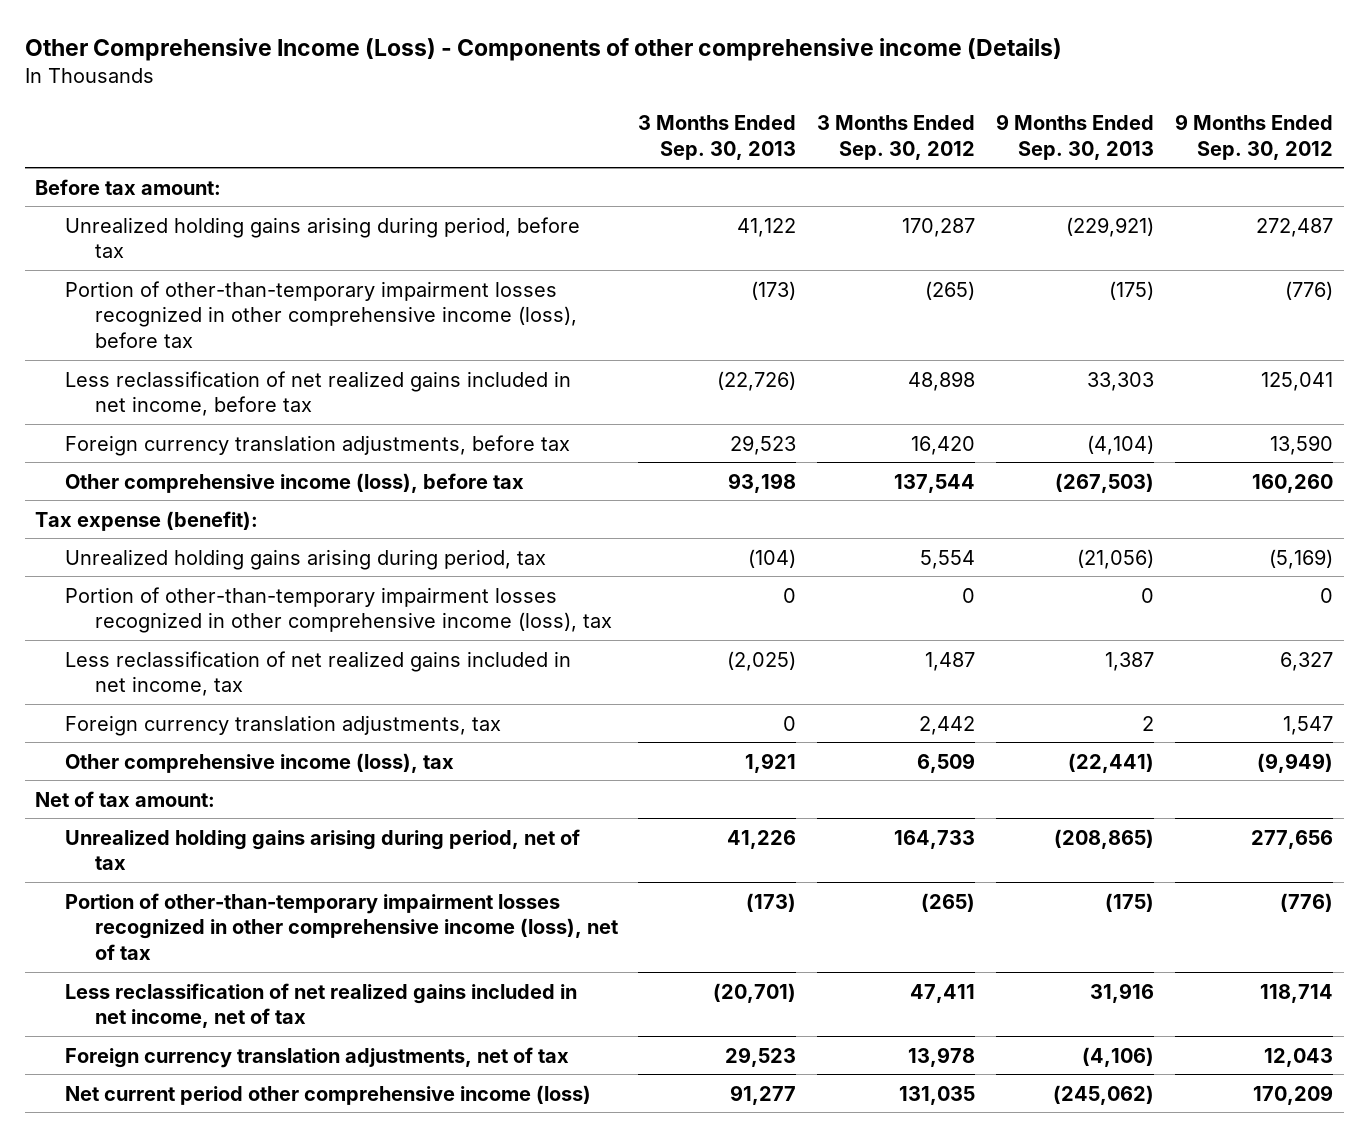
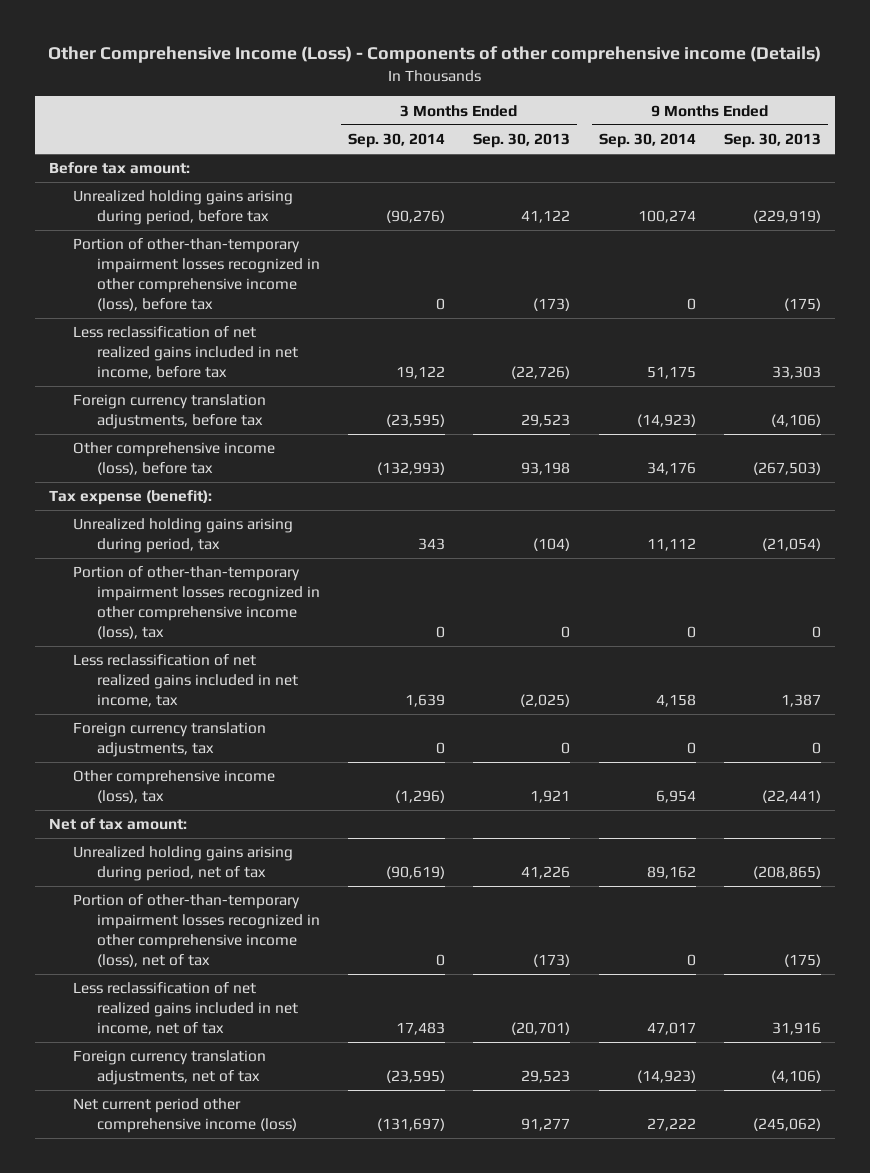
[817,114,976,160] 3 Months Ended Sep. 30, 2012 -> none
[1175,113,1334,160] 9 Months Ended Sep. 30, 2012 -> none
none -> [347,133,445,149] Sep. 30, 2014
none -> [598,133,696,149] Sep. 30, 2014
[1066,216,1155,237] (229,921) -> [752,210,821,224] (229,919)
[1087,434,1155,455] (4,104) -> [770,414,821,428] (4,106)
[1077,548,1155,569] (21,056) -> [761,538,821,552] (21,054)
[1142,715,1155,731] 2 -> [811,742,821,755] 0

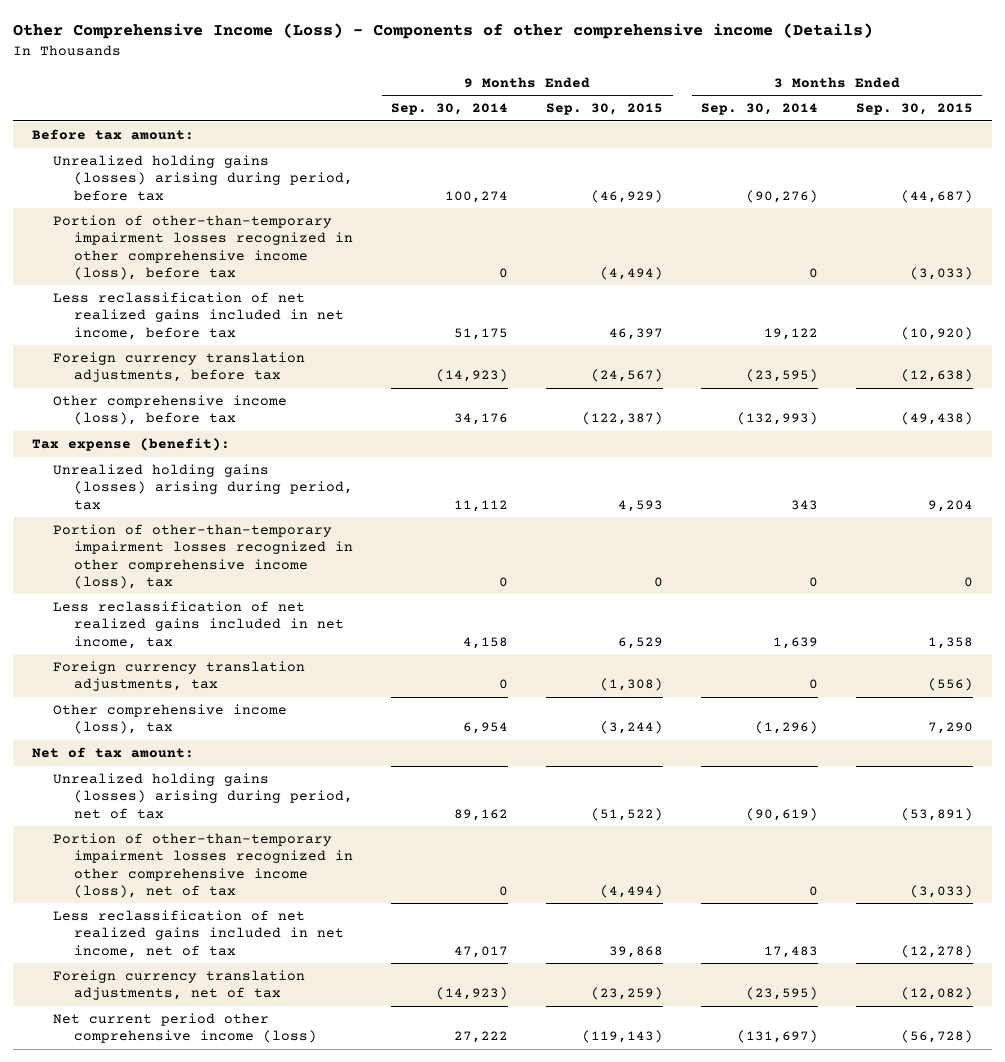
[473,133,571,149] Sep. 30, 2013 -> none
[723,133,821,149] Sep. 30, 2013 -> none
none -> [546,103,664,116] Sep. 30, 2015
none -> [855,103,973,116] Sep. 30, 2015
[72,190,293,226] Unrealized holding gains arising during period, before tax -> [53,155,354,201] Unrealized holding gains (losses) arising during period, before tax
[72,518,293,554] Unrealized holding gains arising during period, tax -> [53,464,354,510] Unrealized holding gains (losses) arising during period, tax
[72,846,293,882] Unrealized holding gains arising during period, net of tax -> [53,773,354,819] Unrealized holding gains (losses) arising during period, net of tax

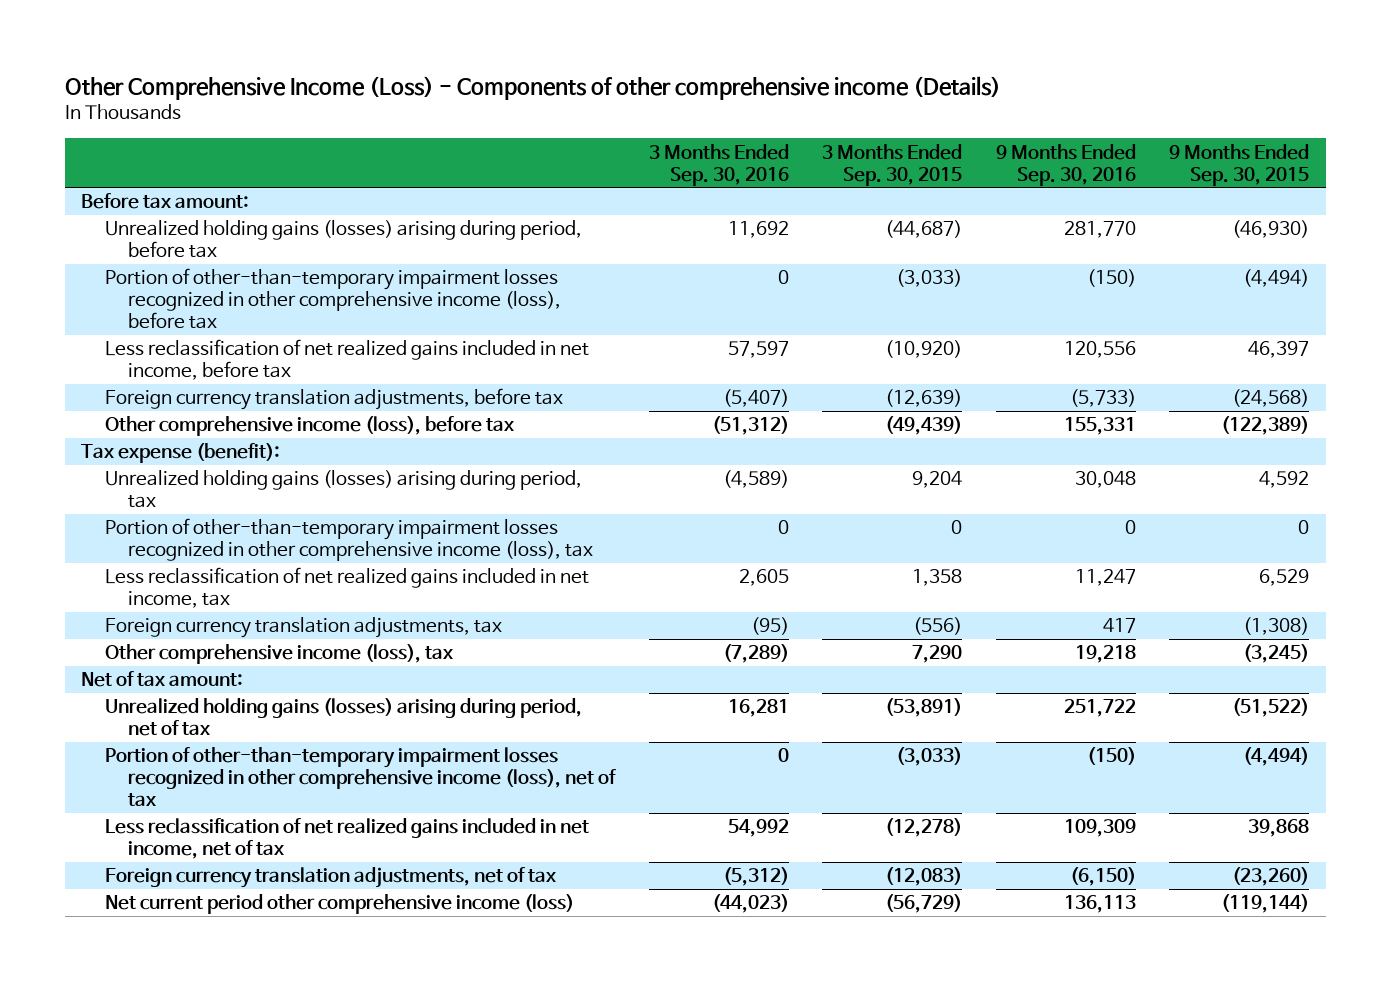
[391,103,509,116] Sep. 30, 2014 -> none
[701,103,819,116] Sep. 30, 2014 -> none
none -> [648,143,789,186] 3 Months Ended Sep. 30, 2016
none -> [995,143,1136,186] 9 Months Ended Sep. 30, 2016
[591,189,664,203] (46,929) -> [1232,220,1310,239] (46,930)
[591,369,664,383] (24,567) -> [1232,389,1310,408] (24,568)
[900,369,973,383] (12,638) -> [885,389,963,408] (12,639)
[582,412,664,426] (122,387) -> [1221,416,1310,436] (122,389)
[900,412,973,426] (49,438) -> [885,416,963,436] (49,439)
[618,499,664,512] 4,593 -> [1259,471,1310,489] 4,592
[600,721,664,735] (3,244) -> [1243,644,1310,664] (3,245)
[591,987,664,1001] (23,259) -> [1232,867,1310,887] (23,260)
[900,987,973,1001] (12,082) -> [885,867,963,887] (12,083)
[582,1030,664,1044] (119,143) -> [1221,894,1310,914] (119,144)
[900,1030,973,1044] (56,728) -> [885,894,963,914] (56,729)

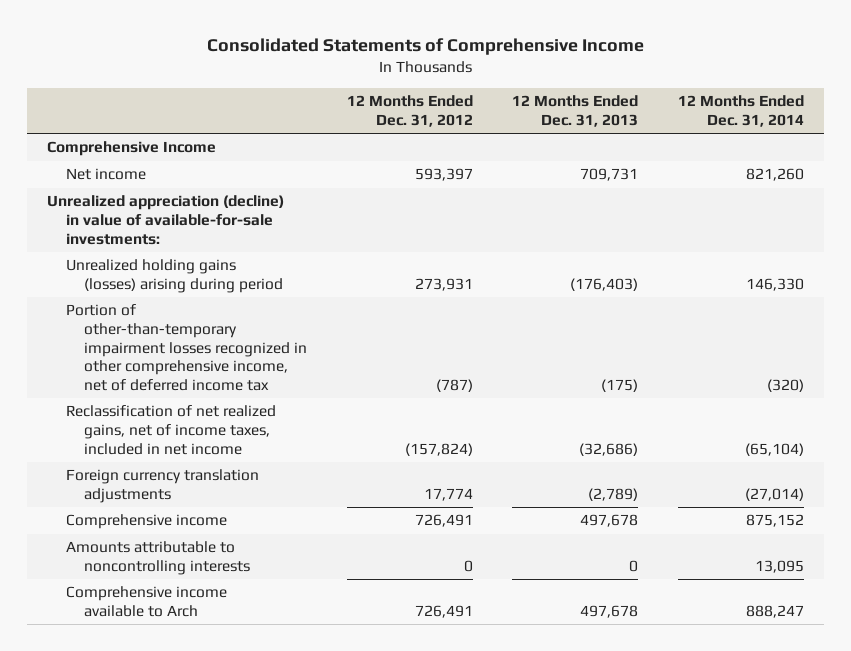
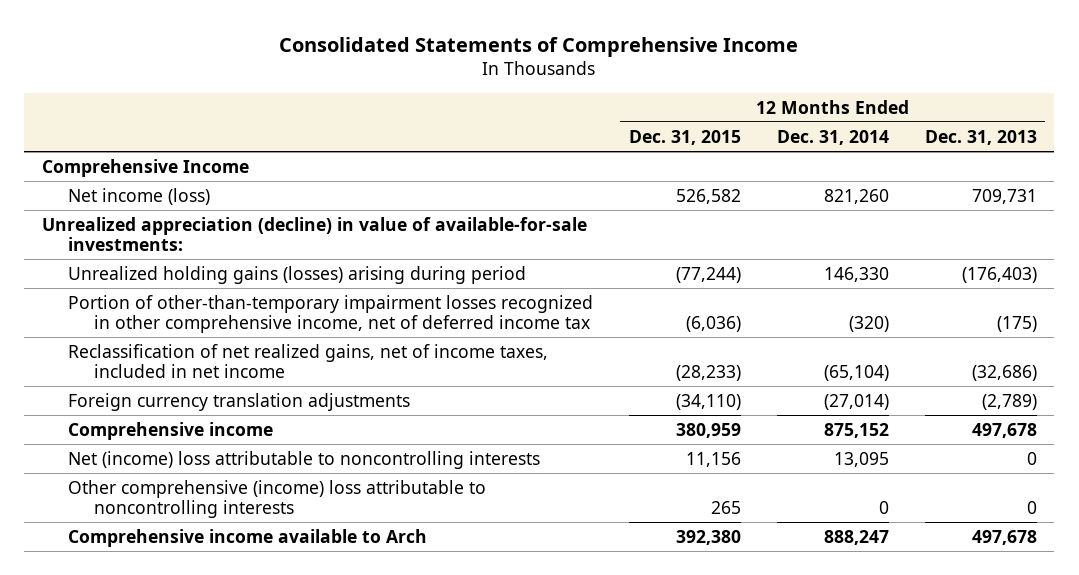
[346,95,473,127] 12 Months Ended Dec. 31, 2012 -> none
none -> [628,129,741,145] Dec. 31, 2015
[65,168,146,181] Net income -> [67,187,210,205] Net income (loss)
[65,541,250,575] Amounts attributable to noncontrolling interests -> [67,450,540,469] Net (income) loss attributable to noncontrolling interests
none -> [67,479,486,519] Other comprehensive (income) loss attributable to noncontrolling interests

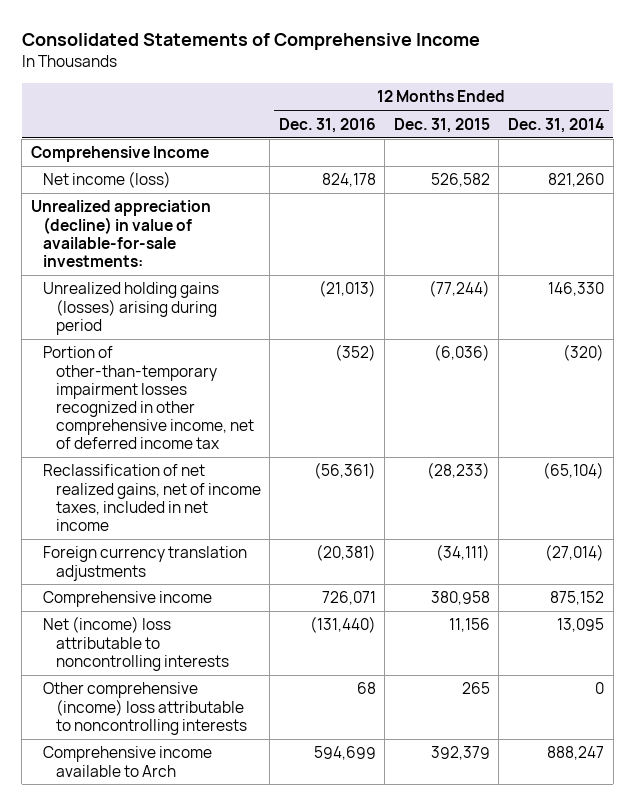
[924,129,1037,145] Dec. 31, 2013 -> none
none -> [278,117,376,133] Dec. 31, 2016
[675,393,741,410] (34,110) -> [435,544,490,562] (34,111)
[675,422,741,438] 380,959 -> [430,591,490,606] 380,958
[675,529,741,545] 392,380 -> [430,746,490,761] 392,379

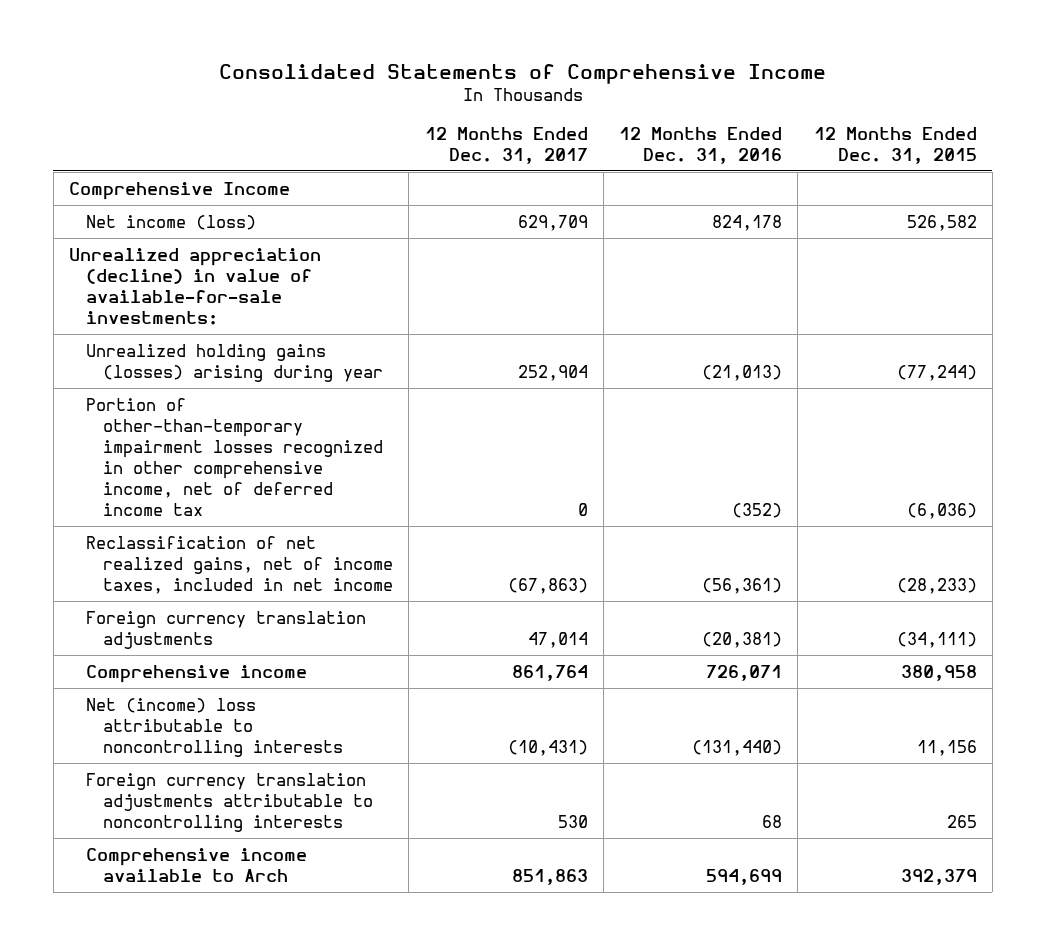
[508,117,605,133] Dec. 31, 2014 -> none
none -> [424,126,588,164] 12 Months Ended Dec. 31, 2017
[43,282,220,335] Unrealized holding gains (losses) arising during period -> [86,343,384,382] Unrealized holding gains (losses) arising during year
[43,682,247,735] Other comprehensive (income) loss attributable to noncontrolling interests -> [86,772,374,832] Foreign currency translation adjustments attributable to noncontrolling interests

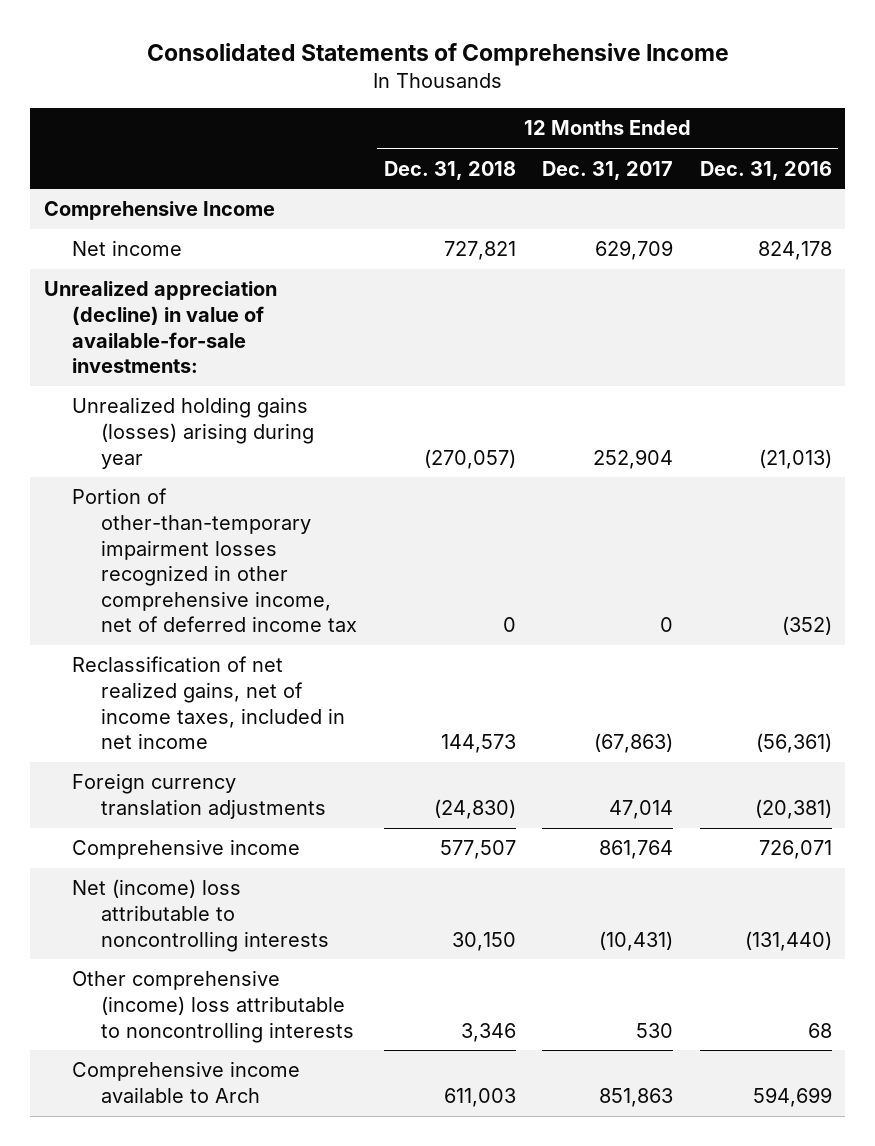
[813,126,977,164] 12 Months Ended Dec. 31, 2015 -> none
none -> [383,160,516,180] Dec. 31, 2018
[86,214,257,230] Net income (loss) -> [72,240,183,257] Net income
[86,772,374,832] Foreign currency translation adjustments attributable to noncontrolling interests -> [72,970,355,1043] Other comprehensive (income) loss attributable to noncontrolling interests

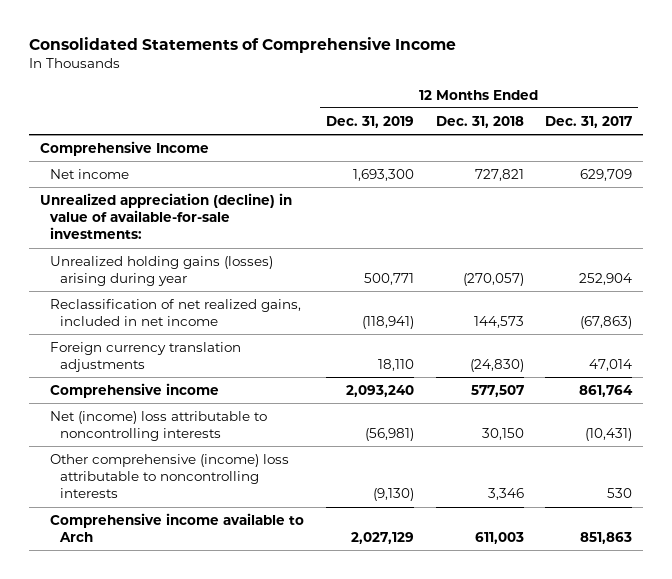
[699,160,832,180] Dec. 31, 2016 -> none
none -> [325,115,414,128] Dec. 31, 2019
[72,488,358,633] Portion of other-than-temporary impairment losses recognized in other comprehensive income, net of deferred income tax -> none
[72,656,346,750] Reclassification of net realized gains, net of income taxes, included in net income -> [49,298,301,327] Reclassification of net realized gains, included in net income

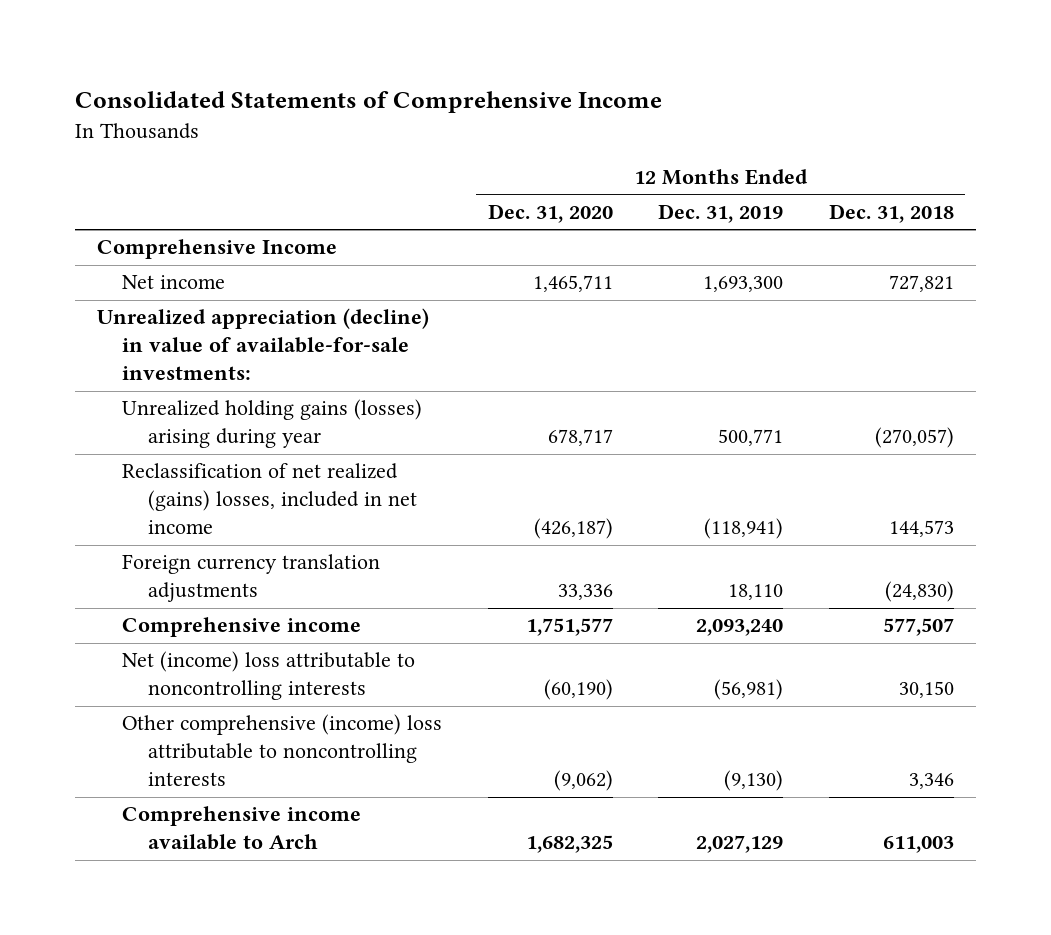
[545,115,633,128] Dec. 31, 2017 -> none
none -> [487,203,613,223] Dec. 31, 2020
[49,298,301,327] Reclassification of net realized gains, included in net income -> [122,463,417,535] Reclassification of net realized (gains) losses, included in net income

